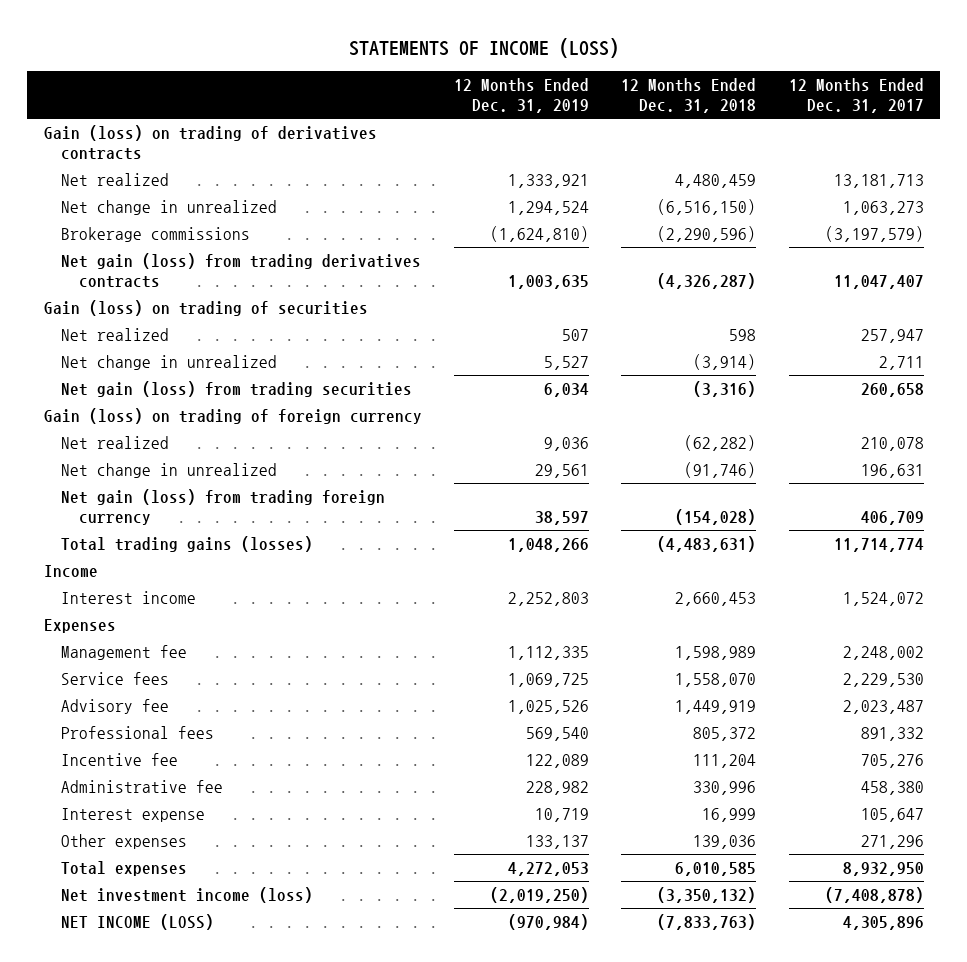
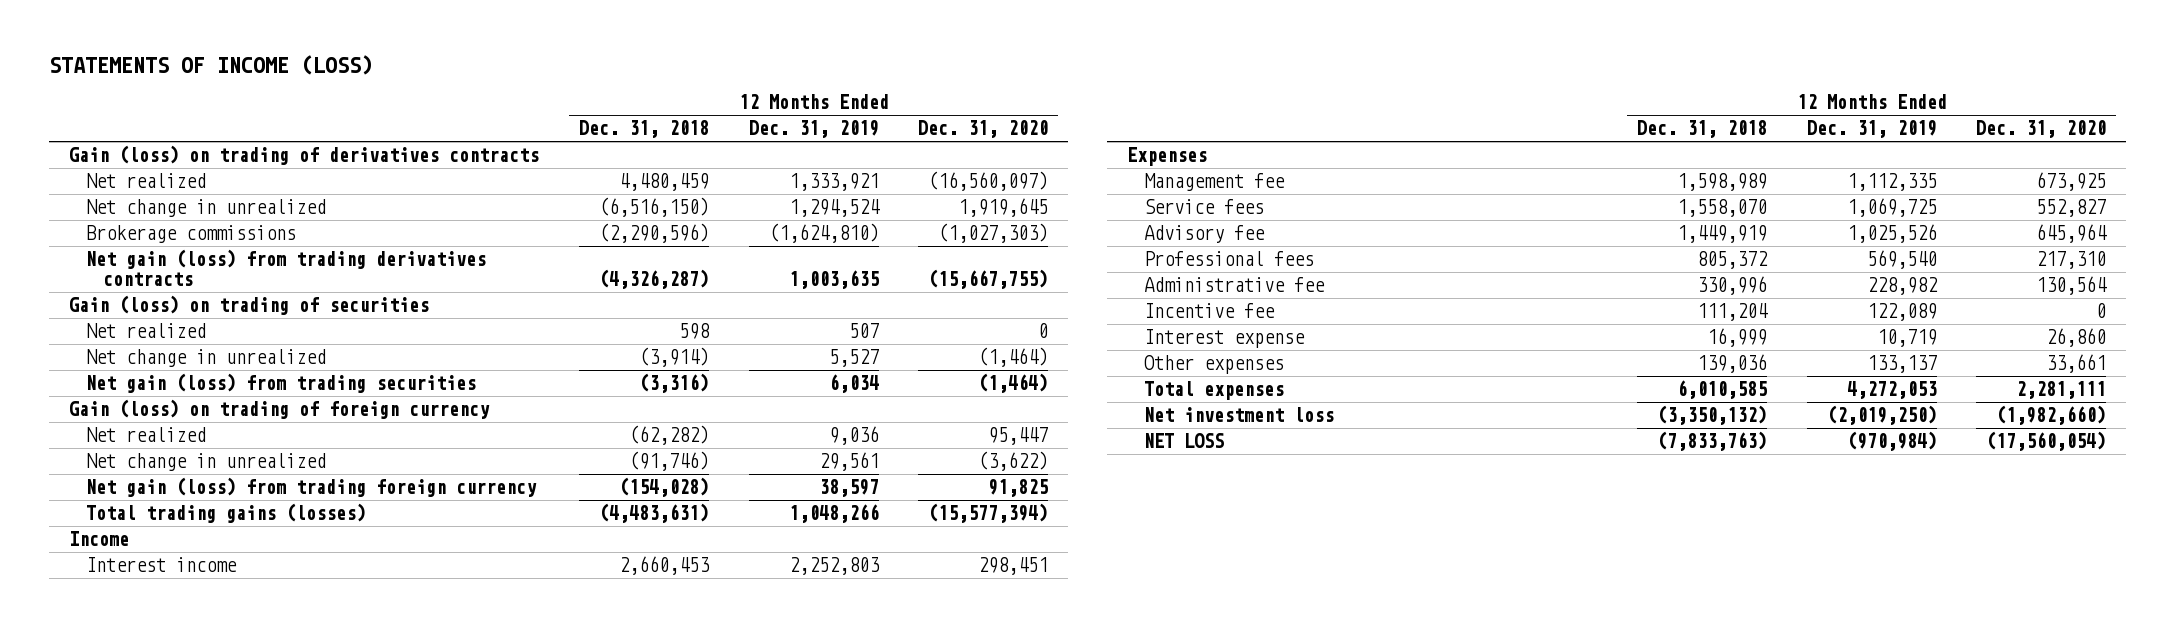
[788,77,924,114] 12 Months Ended Dec. 31, 2017 -> none
none -> [918,120,1049,139] Dec. 31, 2020
[61,752,179,766] Incentive fee -> [1144,303,1276,319] Incentive fee
[61,886,314,903] Net investment income (loss) -> [1144,407,1335,423] Net investment loss
[61,913,215,930] NET INCOME (LOSS) -> [1144,433,1225,449] NET LOSS

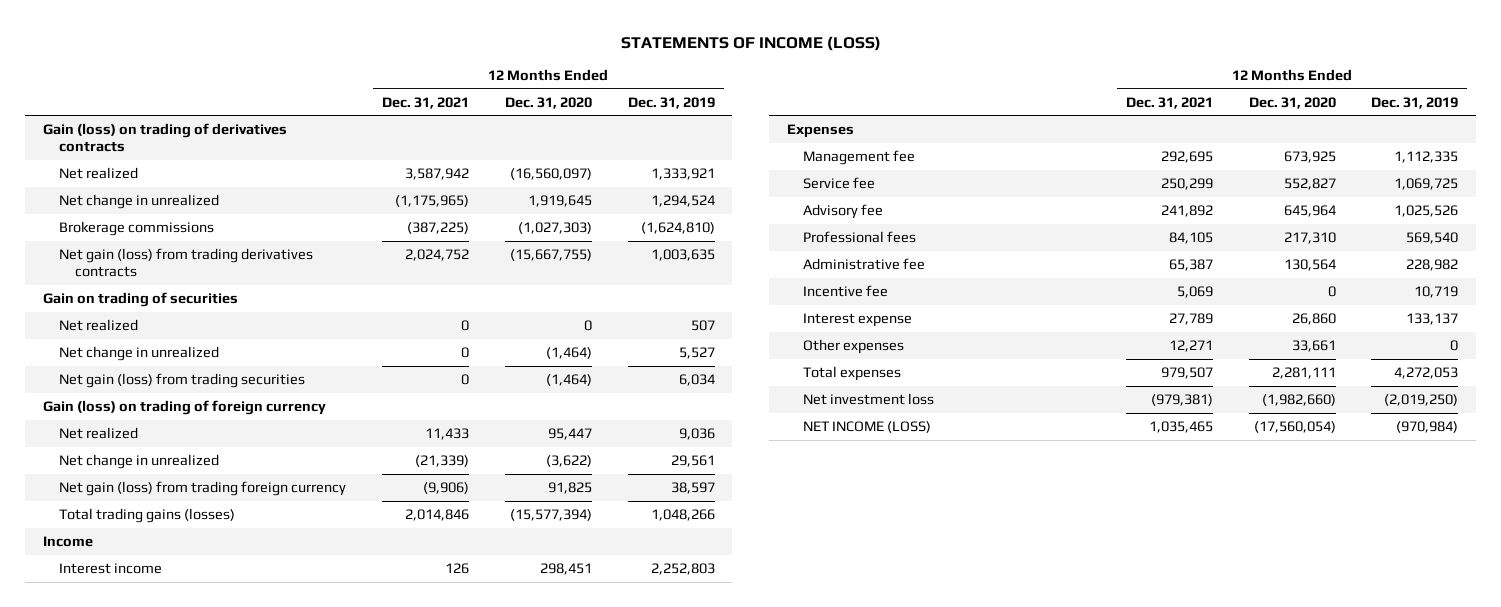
[578,120,709,139] Dec. 31, 2018 -> none
none -> [381,96,469,109] Dec. 31, 2021
[68,295,429,316] Gain (loss) on trading of securities -> [43,291,239,307] Gain on trading of securities
[1144,199,1265,215] Service fees -> [802,176,875,189] Service fee
[1866,303,1937,322] 122,089 -> [1414,285,1459,298] 10,719
[1876,329,1937,348] 10,719 -> [1406,312,1459,325] 133,137
[1866,355,1937,374] 133,137 -> [1450,339,1459,351] 0
[1144,433,1225,449] NET LOSS -> [802,420,931,433] NET INCOME (LOSS)

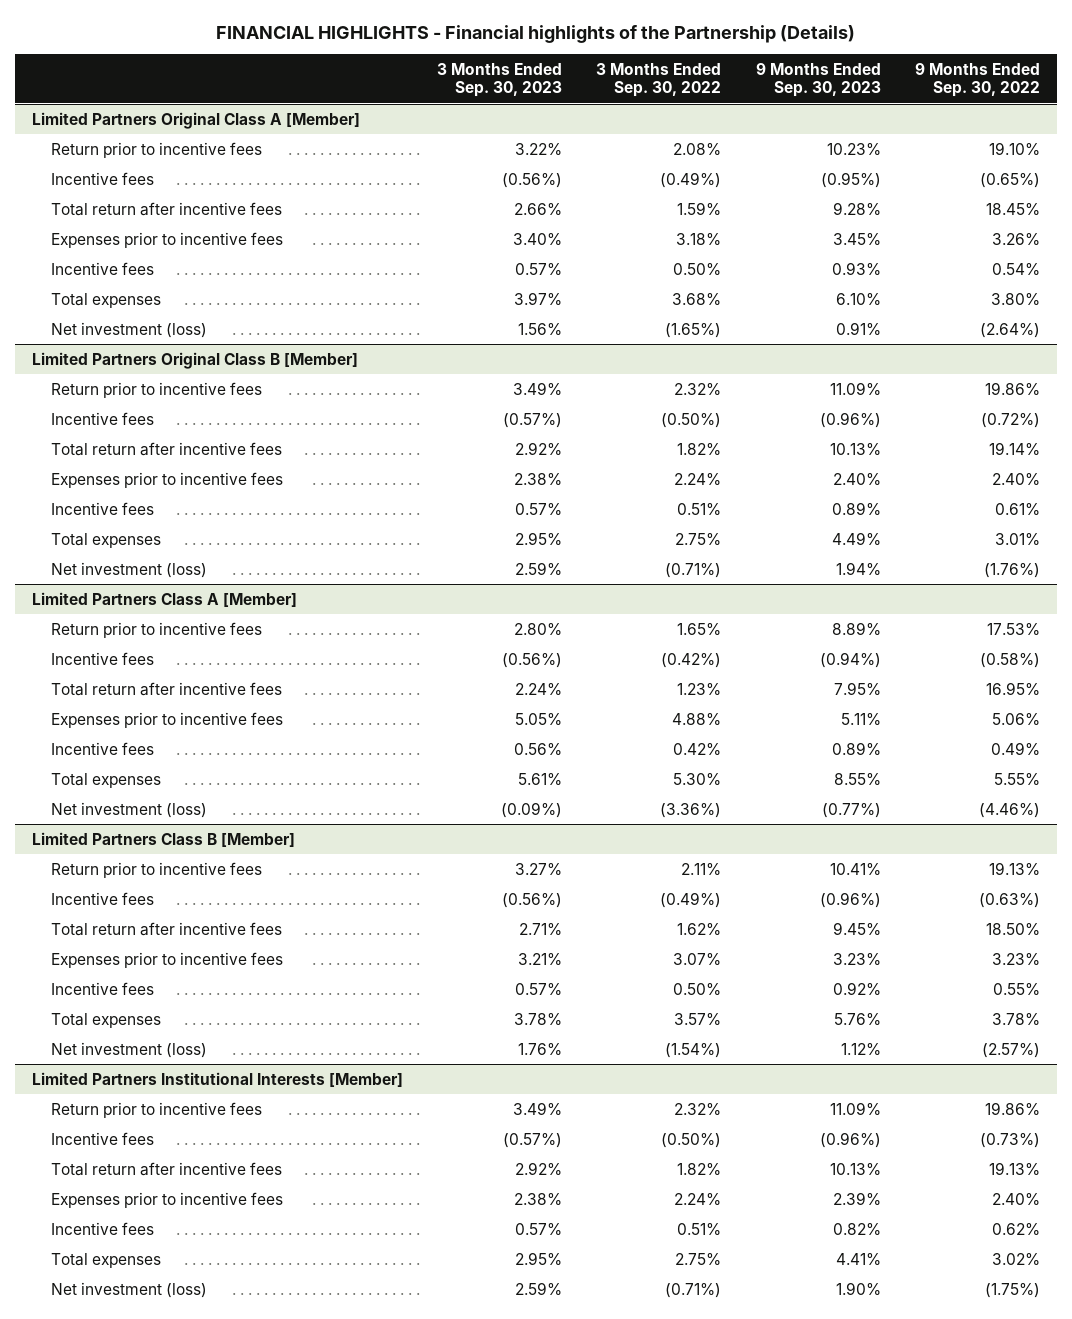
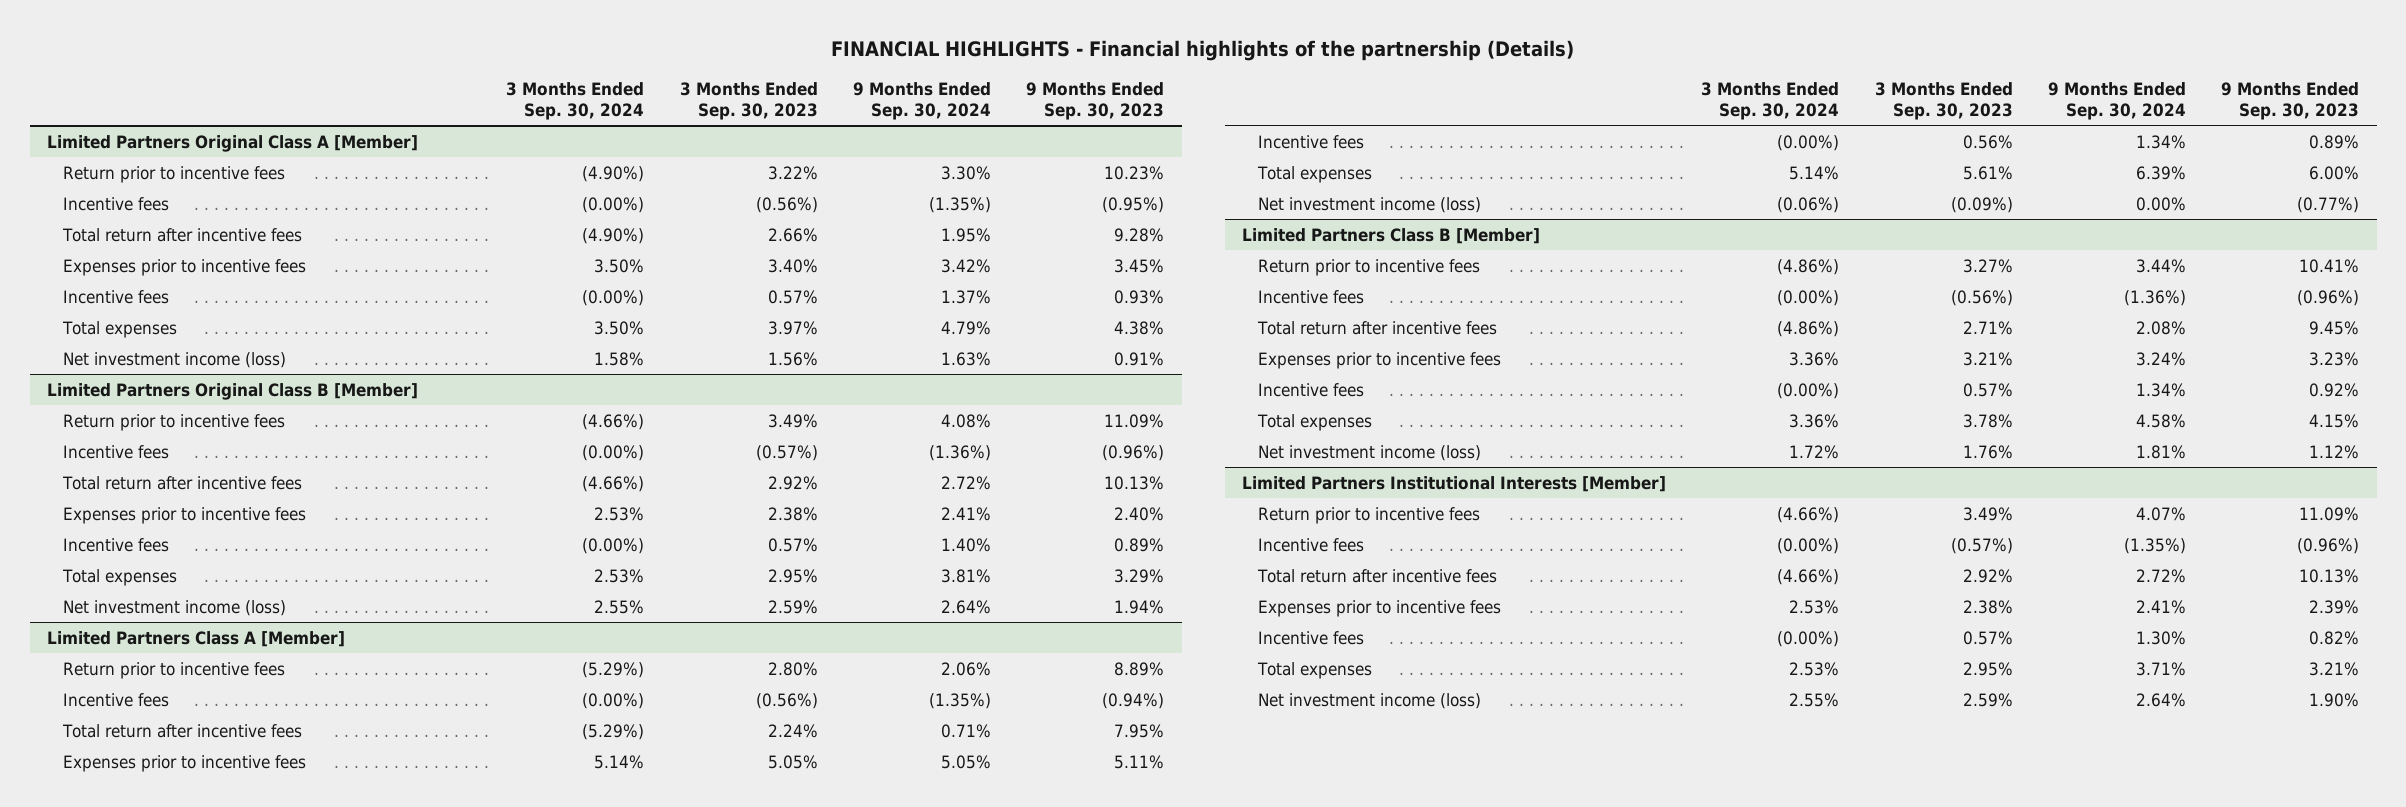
[215,24,855,43] FINANCIAL HIGHLIGHTS - Financial highlights of the Partnership (Details) -> [831,40,1575,62] FINANCIAL HIGHLIGHTS - Financial highlights of the partnership (Details)
[596,63,722,98] 3 Months Ended Sep. 30, 2022 -> none
[914,63,1040,98] 9 Months Ended Sep. 30, 2022 -> none
none -> [506,82,645,120] 3 Months Ended Sep. 30, 2024
none -> [852,82,991,120] 9 Months Ended Sep. 30, 2024
[835,292,881,305] 6.10% -> [1114,320,1165,335] 4.38%
[51,321,208,338] Net investment (loss) -> [62,351,286,368] Net investment income (loss)
[831,531,881,545] 4.49% -> [1114,568,1165,583] 3.29%
[51,561,208,578] Net investment (loss) -> [62,599,286,616] Net investment income (loss)
[833,772,881,785] 8.55% -> [2308,165,2359,180] 6.00%
[51,801,208,818] Net investment (loss) -> [1257,196,1481,213] Net investment income (loss)
[833,1012,881,1025] 5.76% -> [2308,413,2359,428] 4.15%
[51,1041,208,1058] Net investment (loss) -> [1257,444,1481,461] Net investment income (loss)
[835,1252,881,1265] 4.41% -> [2308,661,2359,676] 3.21%
[51,1281,208,1298] Net investment (loss) -> [1257,692,1481,709] Net investment income (loss)

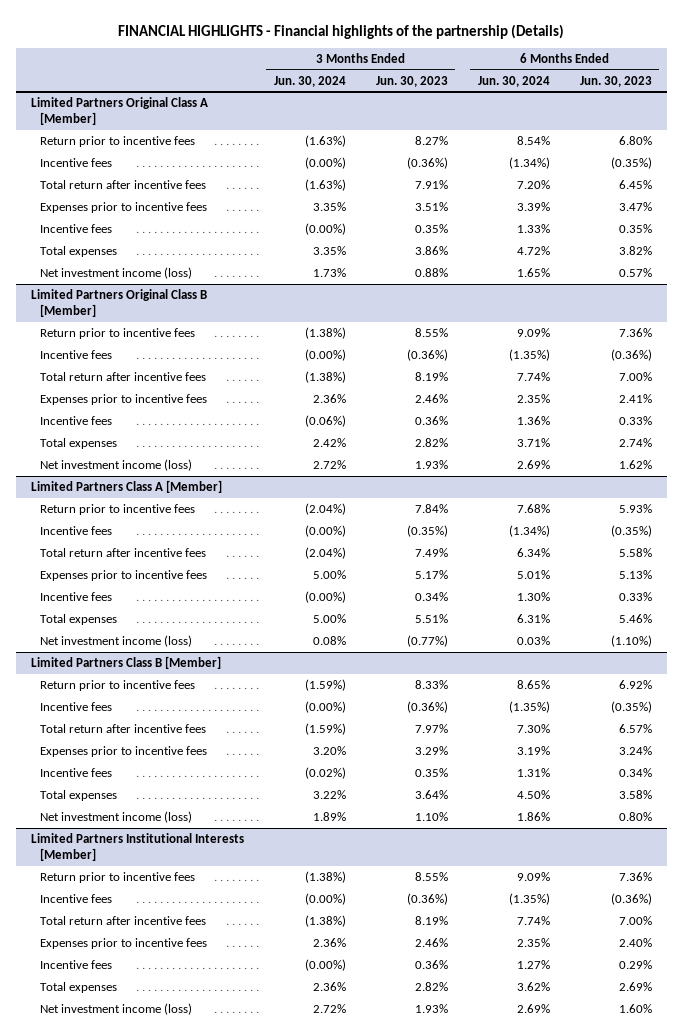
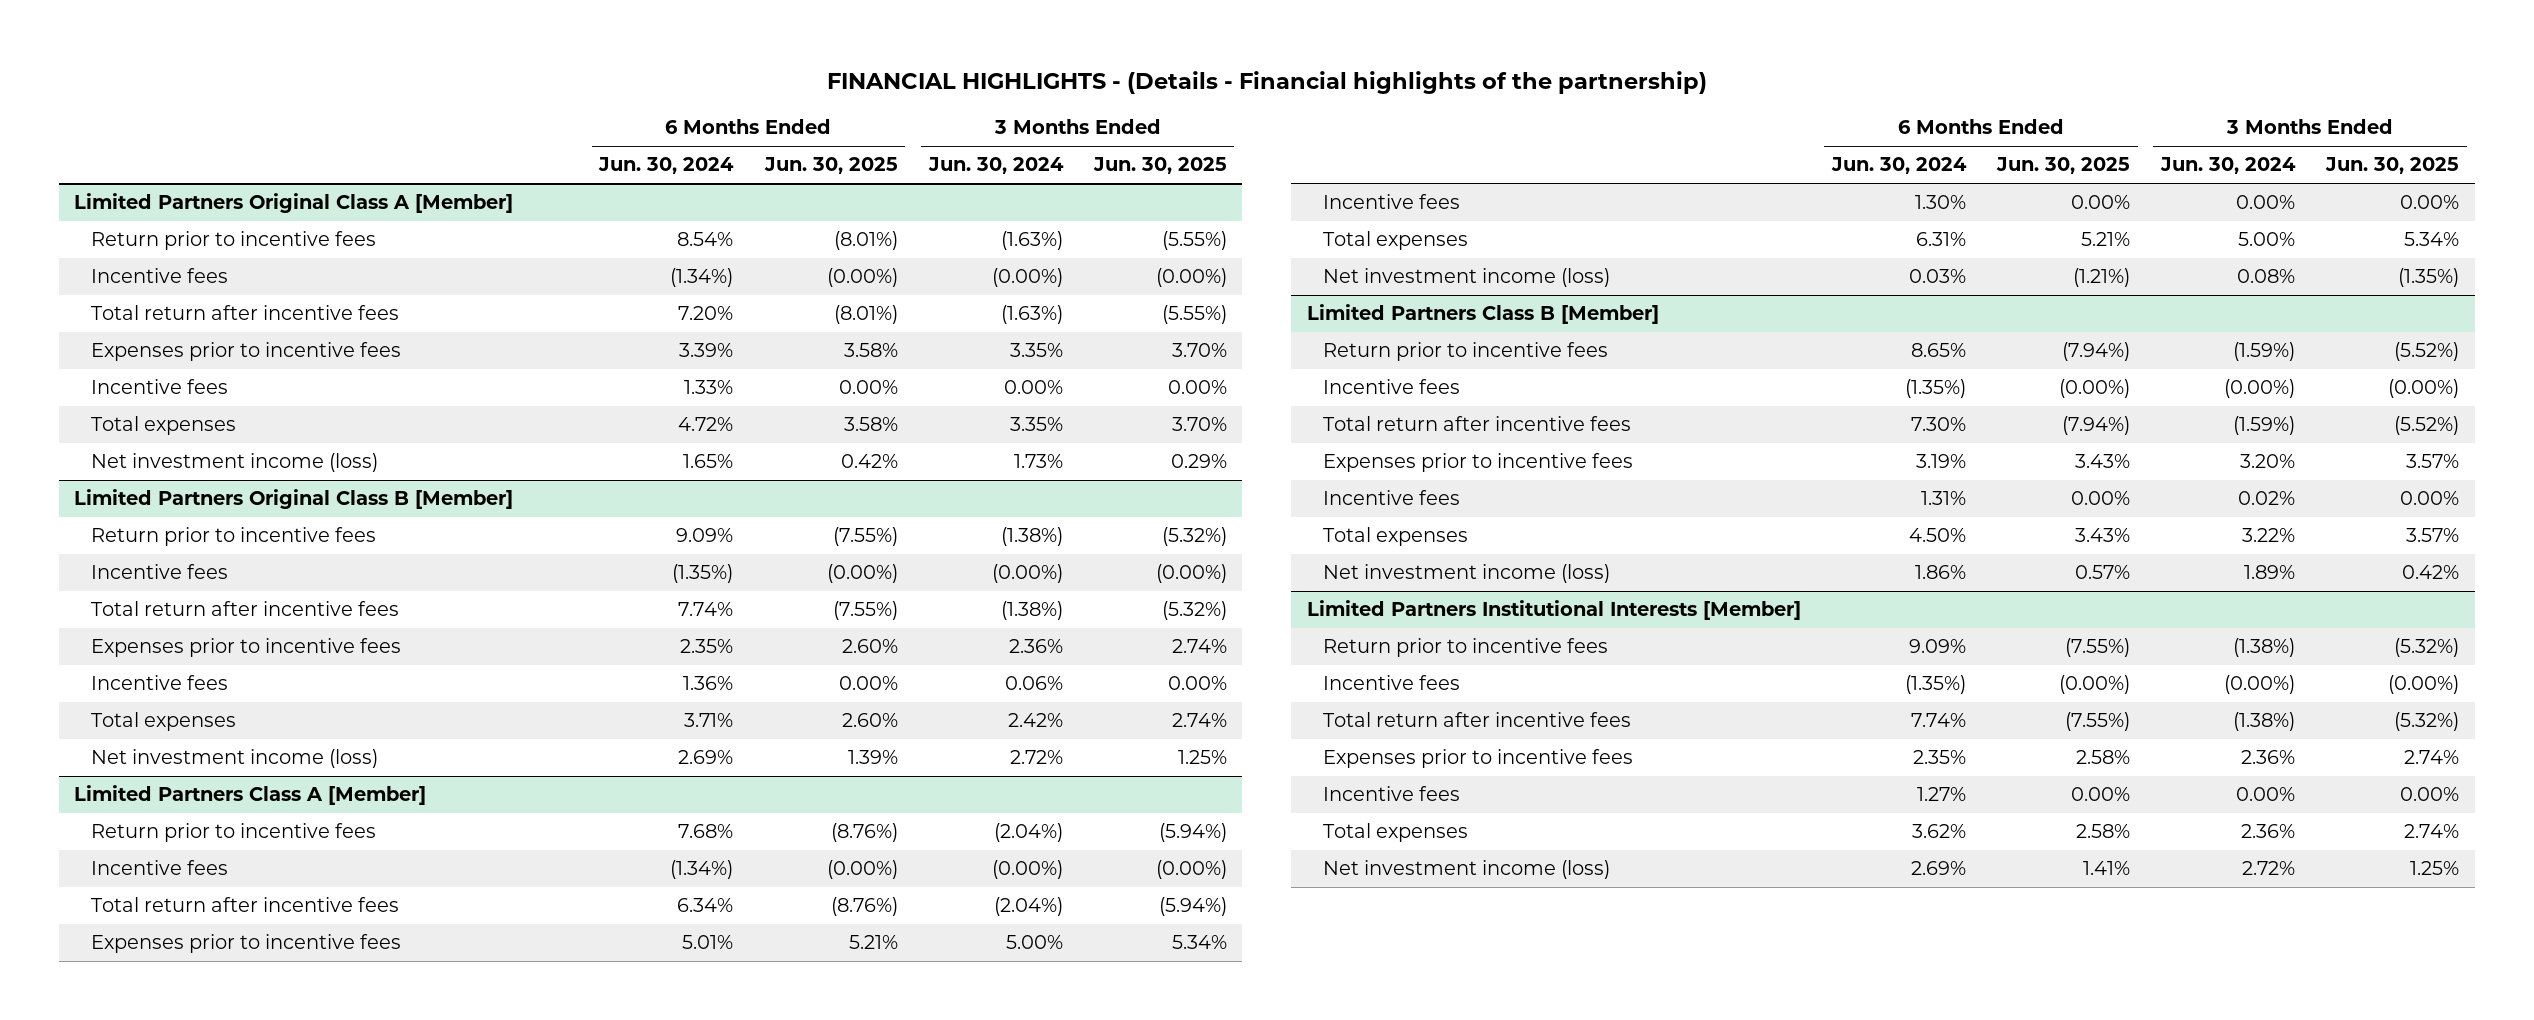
[118,23,565,39] FINANCIAL HIGHLIGHTS - Financial highlights of the partnership (Details) -> [826,71,1707,95] FINANCIAL HIGHLIGHTS - (Details - Financial highlights of the partnership)
[375,75,448,87] Jun. 30, 2023 -> none
[579,75,652,87] Jun. 30, 2023 -> none
none -> [763,157,898,175] Jun. 30, 2025
none -> [1092,157,1227,175] Jun. 30, 2025
[304,222,346,235] (0.00%) -> [1003,380,1063,395] 0.00%
[304,414,346,427] (0.06%) -> [1004,676,1063,691] 0.06%
[304,590,346,603] (0.00%) -> [2236,195,2296,210] 0.00%
[304,766,346,779] (0.02%) -> [2238,491,2296,506] 0.02%
[304,958,346,971] (0.00%) -> [2236,787,2296,802] 0.00%

